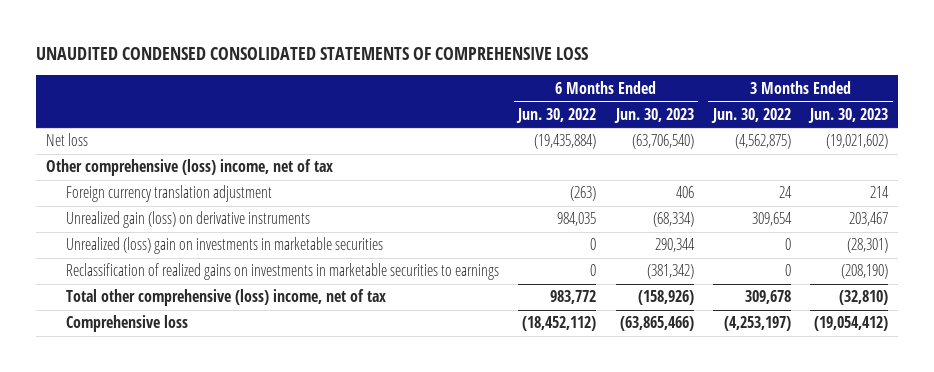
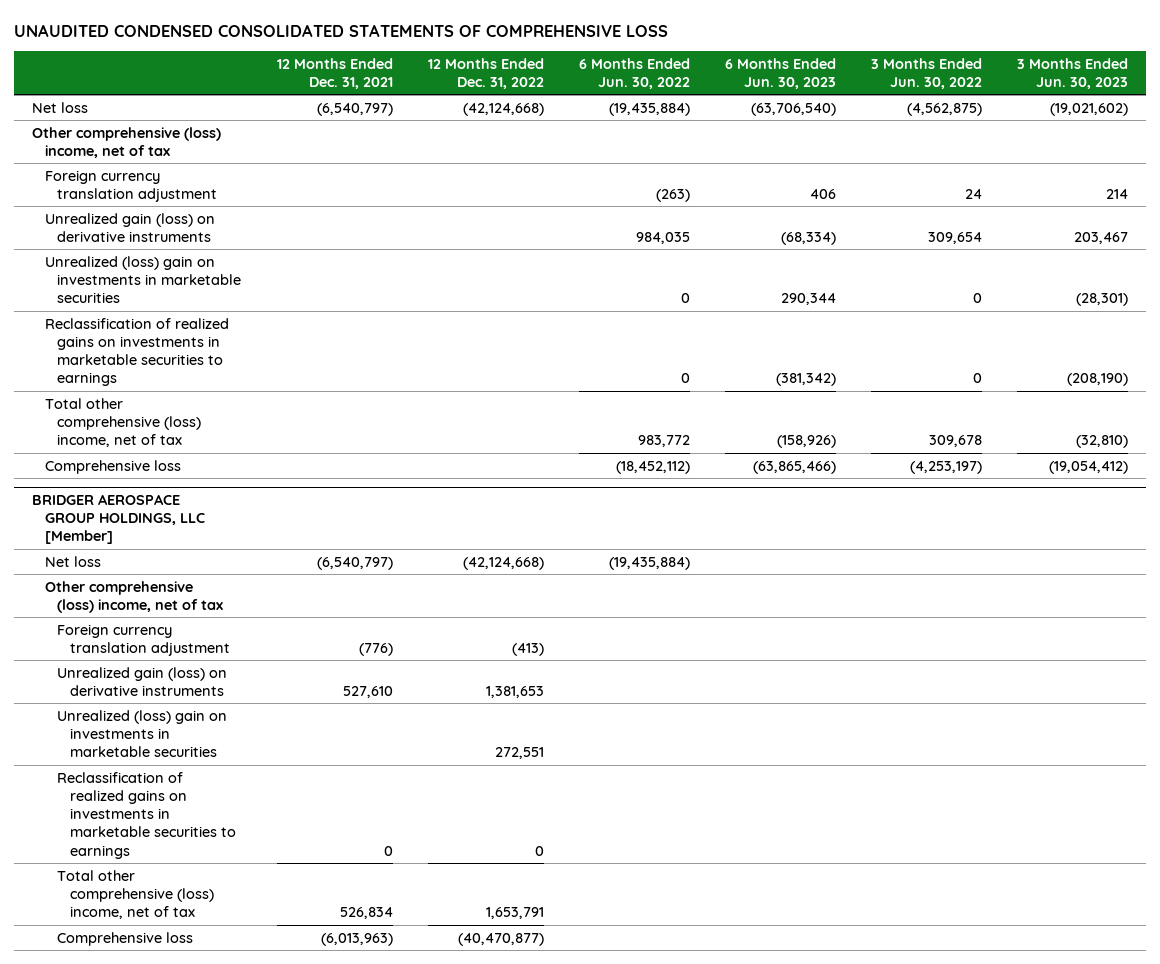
none -> [276,57,393,89] 12 Months Ended Dec. 31, 2021
none -> [427,57,544,89] 12 Months Ended Dec. 31, 2022
none -> [31,493,205,545] BRIDGER AEROSPACE GROUP HOLDINGS, LLC [Member]
none -> [44,555,101,567] Net loss
none -> [44,580,224,613] Other comprehensive (loss) income, net of tax
none -> [57,623,231,656] Foreign currency translation adjustment
none -> [57,666,228,696] Unrealized gain (loss) on derivative instruments
none -> [57,709,228,758] Unrealized (loss) gain on investments in marketable securities
none -> [57,771,237,859] Reclassification of realized gains on investments in marketable securities to earnings
none -> [57,869,215,920] Total other comprehensive (loss) income, net of tax
none -> [57,931,194,946] Comprehensive loss

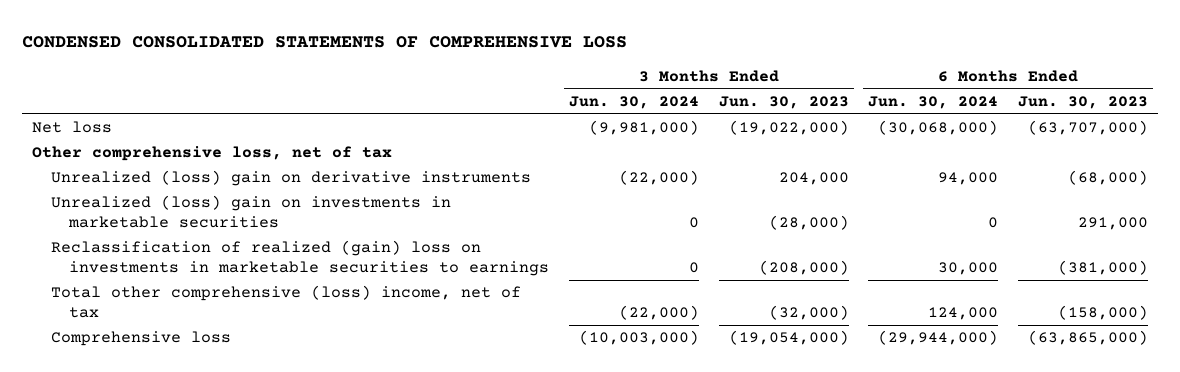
[14,23,669,37] UNAUDITED CONDENSED CONSOLIDATED STATEMENTS OF COMPREHENSIVE LOSS -> [22,36,628,49] CONDENSED CONSOLIDATED STATEMENTS OF COMPREHENSIVE LOSS
[276,57,393,89] 12 Months Ended Dec. 31, 2021 -> none
[427,57,544,89] 12 Months Ended Dec. 31, 2022 -> none
[578,57,690,89] 6 Months Ended Jun. 30, 2022 -> none
[871,57,983,89] 3 Months Ended Jun. 30, 2022 -> none
none -> [568,95,699,109] Jun. 30, 2024
none -> [868,95,999,109] Jun. 30, 2024
[44,169,218,202] Foreign currency translation adjustment -> none
[31,493,205,545] BRIDGER AEROSPACE GROUP HOLDINGS, LLC [Member] -> none
[44,555,101,567] Net loss -> none
[44,580,224,613] Other comprehensive (loss) income, net of tax -> none
[57,623,231,656] Foreign currency translation adjustment -> none
[57,666,228,696] Unrealized gain (loss) on derivative instruments -> none
[57,709,228,758] Unrealized (loss) gain on investments in marketable securities -> none
[57,771,237,859] Reclassification of realized gains on investments in marketable securities to earnings -> none
[57,869,215,920] Total other comprehensive (loss) income, net of tax -> none
[57,931,194,946] Comprehensive loss -> none
[751,102,837,116] (63,706,540) -> [1028,120,1149,136] (63,707,000)
[1050,102,1129,116] (19,021,602) -> [728,120,849,136] (19,022,000)
[31,126,221,158] Other comprehensive (loss) income, net of tax -> [31,146,392,162] Other comprehensive loss, net of tax
[44,212,215,242] Unrealized gain (loss) on derivative instruments -> [50,170,531,187] Unrealized (loss) gain on derivative instruments
[781,231,837,245] (68,334) -> [1068,170,1149,186] (68,000)
[1074,231,1129,244] 203,467 -> [778,172,849,186] 204,000
[781,293,837,306] 290,344 -> [1078,217,1149,231] 291,000
[1076,293,1129,307] (28,301) -> [768,215,849,231] (28,000)
[44,317,229,387] Reclassification of realized gains on investments in marketable securities to earnings -> [50,240,550,277] Reclassification of realized (gain) loss on investments in marketable securities to earnings
[776,373,837,387] (381,342) -> [1058,260,1149,276] (381,000)
[1067,373,1129,387] (208,190) -> [758,260,849,276] (208,000)
[777,435,837,449] (158,926) -> [1058,305,1149,321] (158,000)
[1076,435,1129,449] (32,810) -> [768,305,849,321] (32,000)
[753,460,837,474] (63,865,466) -> [1028,330,1149,346] (63,865,000)
[1049,460,1129,474] (19,054,412) -> [728,330,849,346] (19,054,000)

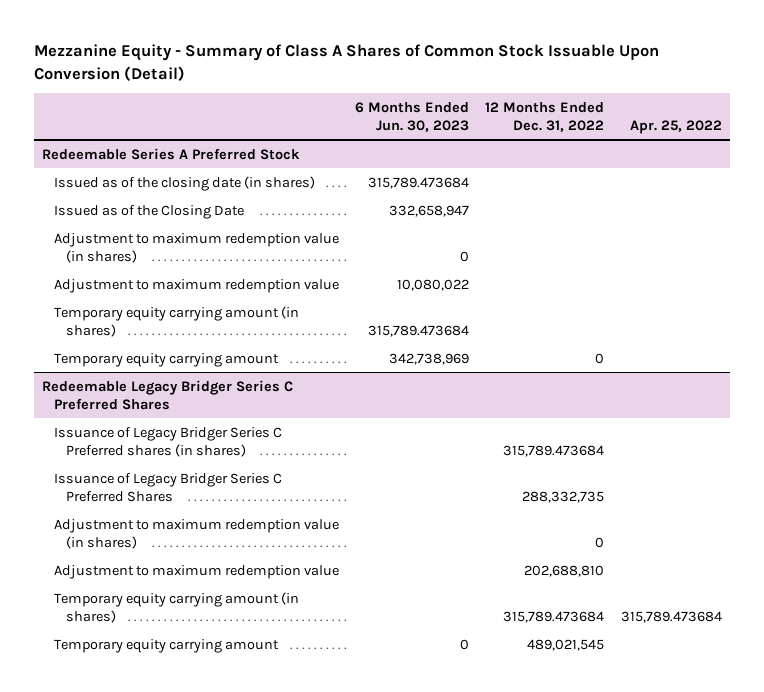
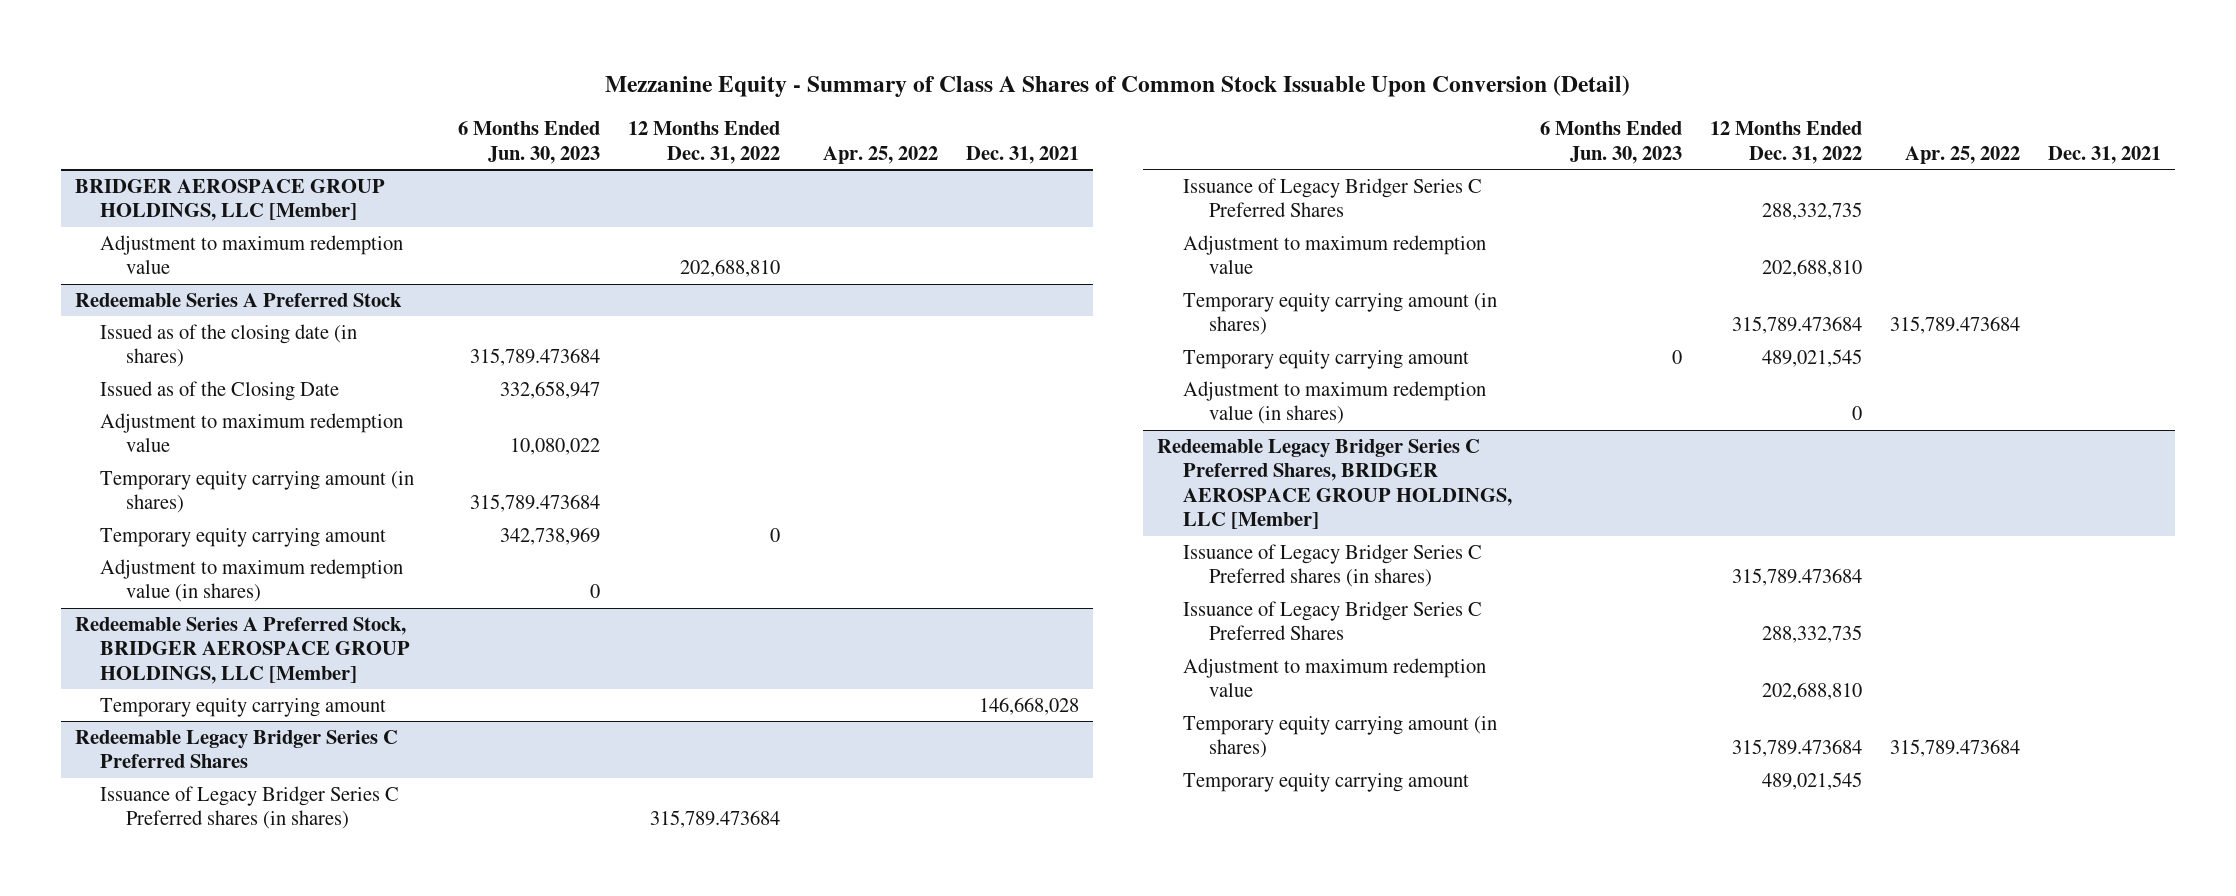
none -> [965,145,1079,164] Dec. 31, 2021
none -> [74,178,385,222] BRIDGER AEROSPACE GROUP HOLDINGS, LLC [Member]
none -> [100,234,404,275] Adjustment to maximum redemption value
[53,232,339,263] Adjustment to maximum redemption value (in shares) -> [100,558,404,603] Adjustment to maximum redemption value (in shares)
none -> [74,616,411,684] Redeemable Series A Preferred Stock, BRIDGER AEROSPACE GROUP HOLDINGS, LLC [Member]
none -> [100,697,387,717] Temporary equity carrying amount
[53,518,339,549] Adjustment to maximum redemption value (in shares) -> [1183,380,1487,425] Adjustment to maximum redemption value (in shares)
none -> [1157,438,1513,530] Redeemable Legacy Bridger Series C Preferred Shares, BRIDGER AEROSPACE GROUP HOLDINGS, LLC [Member]
none -> [1183,543,1483,588] Issuance of Legacy Bridger Series C Preferred shares (in shares)
none -> [1183,600,1483,641] Issuance of Legacy Bridger Series C Preferred Shares
none -> [1183,657,1487,698] Adjustment to maximum redemption value
none -> [1183,715,1498,759] Temporary equity carrying amount (in shares)
none -> [1183,772,1470,792] Temporary equity carrying amount

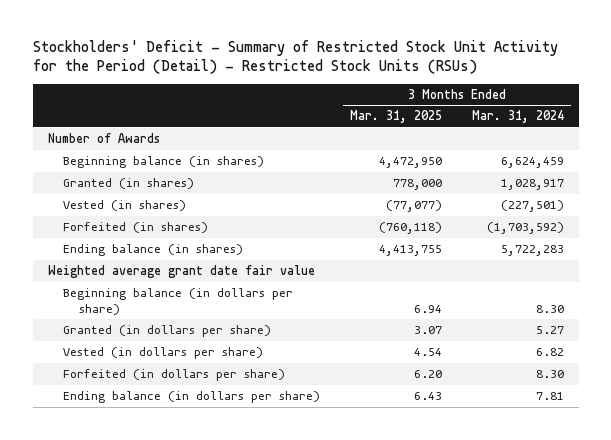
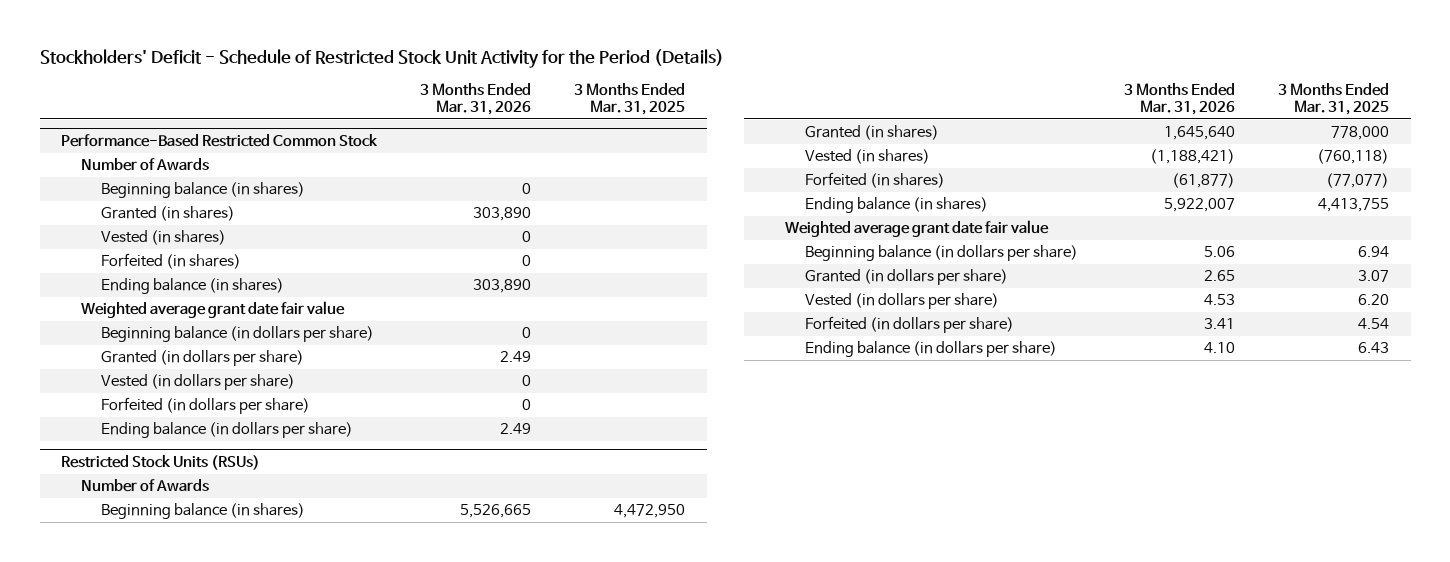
[32,39,558,75] Stockholders' Deficit - Summary of Restricted Stock Unit Activity for the Period (Detail) - Restricted Stock Units (RSUs) -> [39,48,724,68] Stockholders' Deficit - Schedule of Restricted Stock Unit Activity for the Period (Details)
[471,110,564,124] Mar. 31, 2024 -> none
none -> [420,82,532,116] 3 Months Ended Mar. 31, 2026
none -> [61,134,379,148] Performance-Based Restricted Common Stock
none -> [81,158,210,172] Number of Awards
none -> [100,182,305,199] Beginning balance (in shares)
none -> [100,206,235,222] Granted (in shares)
none -> [100,230,226,246] Vested (in shares)
none -> [100,253,241,270] Forfeited (in shares)
none -> [100,278,284,295] Ending balance (in shares)
none -> [81,301,346,319] Weighted average grant date fair value
none -> [100,326,374,343] Beginning balance (in dollars per share)
none -> [100,350,304,367] Granted (in dollars per share)
none -> [100,374,295,391] Vested (in dollars per share)
none -> [100,397,310,415] Forfeited (in dollars per share)
none -> [100,422,353,439] Ending balance (in dollars per share)
none -> [61,455,261,471] Restricted Stock Units (RSUs)
[386,200,443,213] (77,077) -> [1317,149,1390,165] (760,118)
[379,222,443,235] (760,118) -> [1326,173,1390,189] (77,077)
[414,348,443,357] 4.54 -> [1358,294,1390,306] 6.20
[414,370,443,379] 6.20 -> [1358,318,1390,330] 4.54

